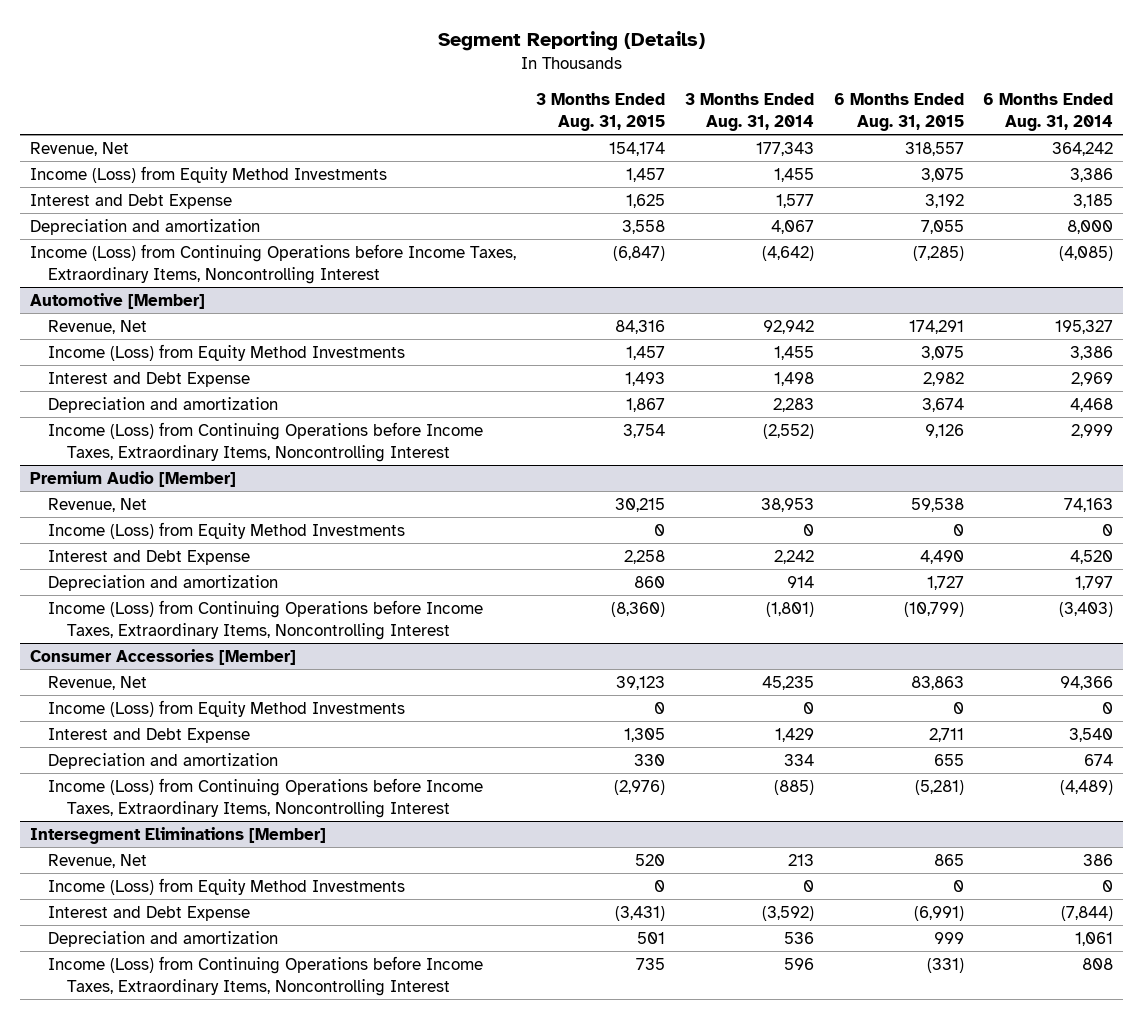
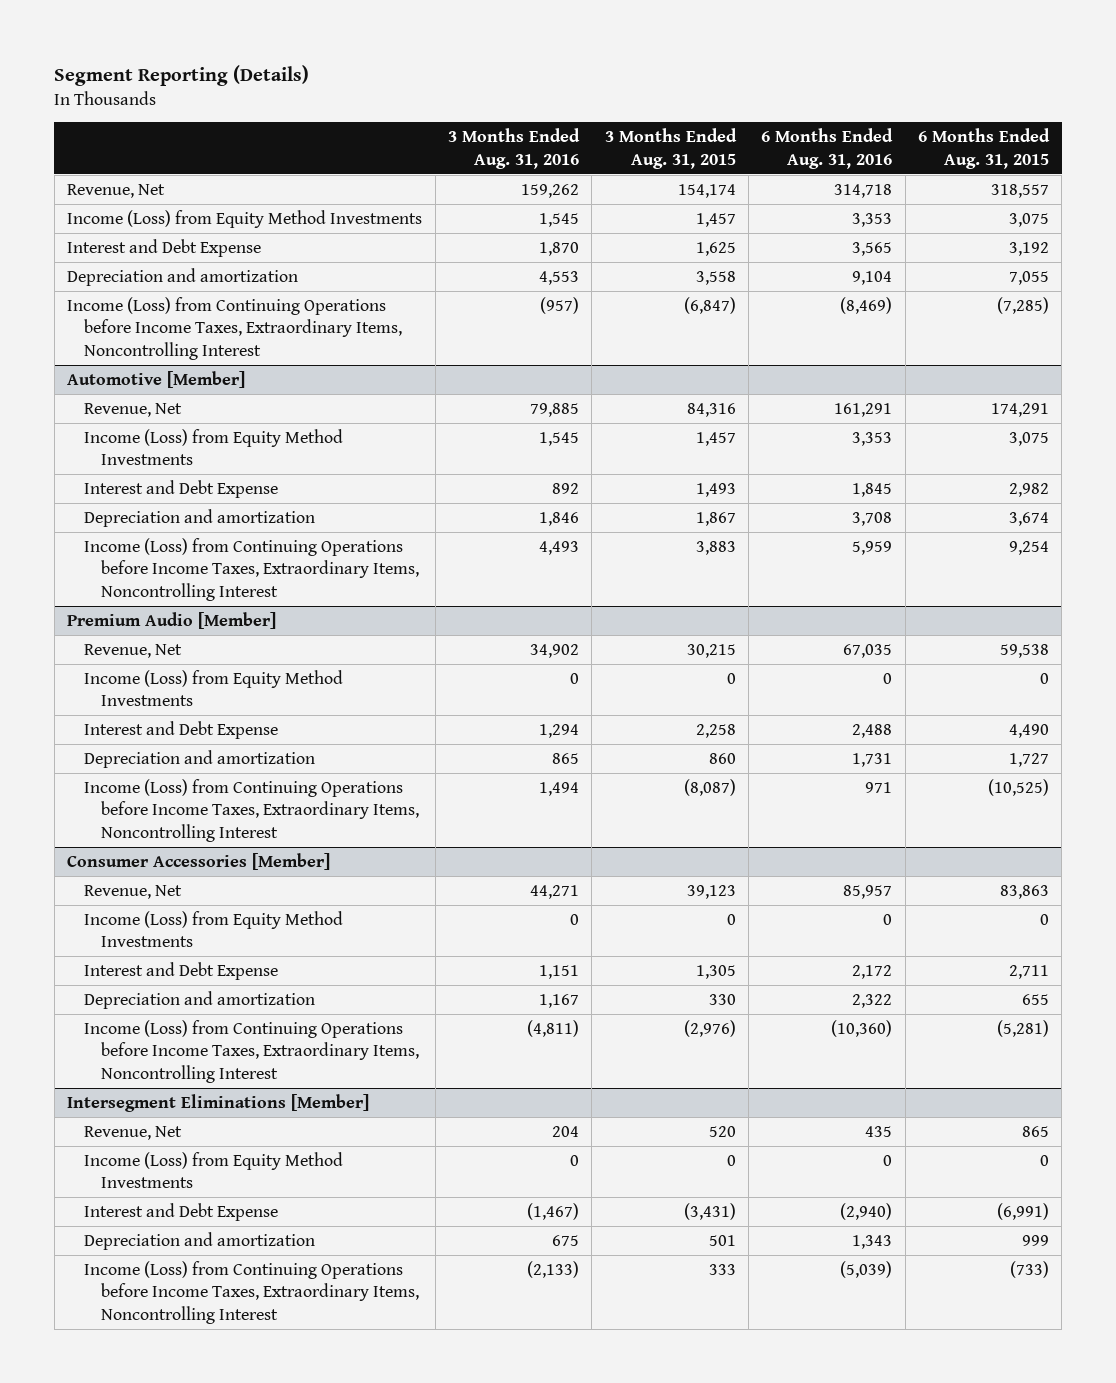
[684,93,814,131] 3 Months Ended Aug. 31, 2014 -> none
[983,93,1114,131] 6 Months Ended Aug. 31, 2014 -> none
none -> [447,128,580,169] 3 Months Ended Aug. 31, 2016
none -> [761,128,894,169] 6 Months Ended Aug. 31, 2016
[622,423,665,438] 3,754 -> [695,540,736,555] 3,883
[924,423,964,438] 9,126 -> [1009,540,1050,555] 9,254
[610,601,665,617] (8,360) -> [683,778,736,796] (8,087)
[903,601,964,617] (10,799) -> [988,778,1050,796] (10,525)
[635,957,665,970] 735 -> [708,1263,736,1275] 333
[926,957,964,973] (331) -> [1010,1260,1050,1278] (733)

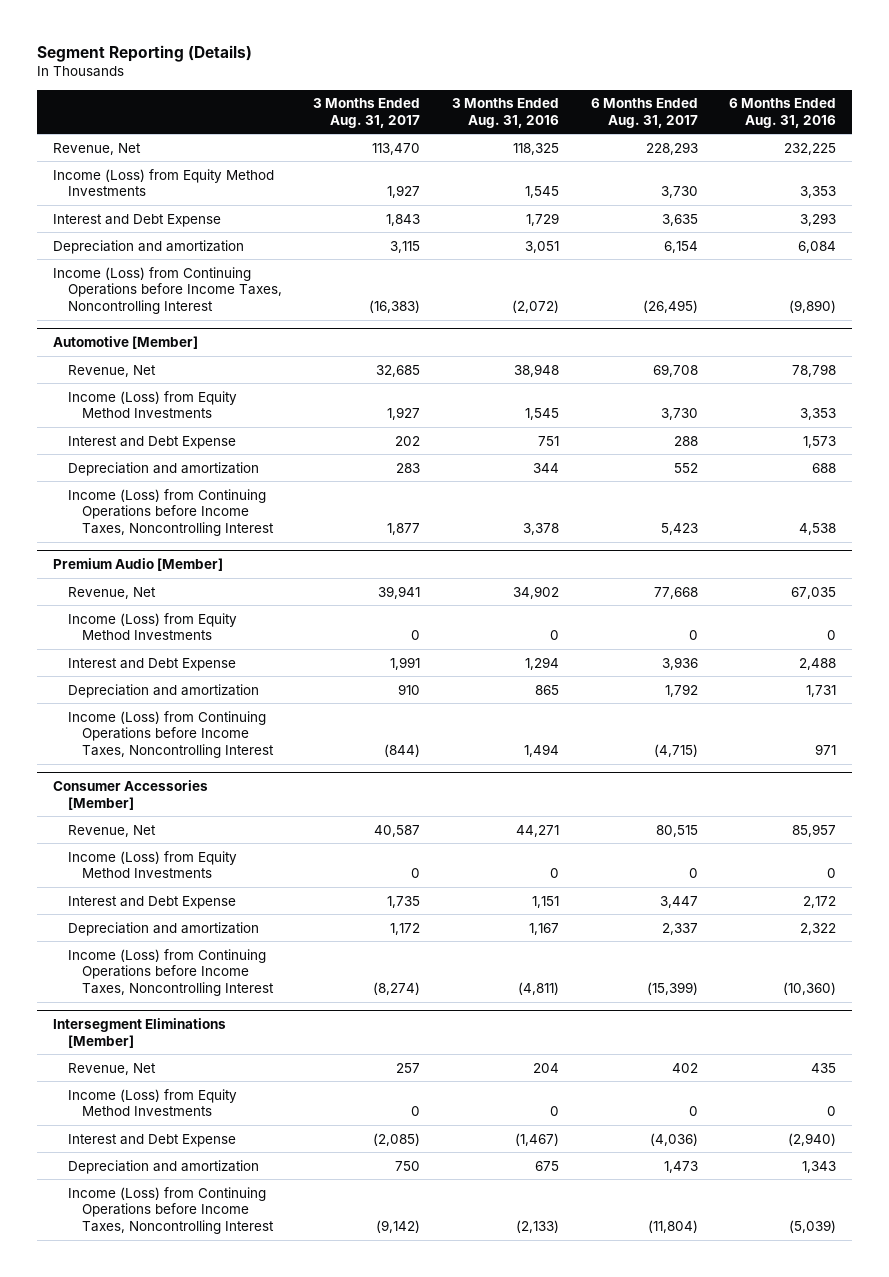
[604,128,737,169] 3 Months Ended Aug. 31, 2015 -> none
[918,128,1051,169] 6 Months Ended Aug. 31, 2015 -> none
none -> [313,98,421,128] 3 Months Ended Aug. 31, 2017
none -> [590,98,698,128] 6 Months Ended Aug. 31, 2017
[520,183,579,198] 159,262 -> [512,142,559,155] 118,325
[834,183,893,198] 314,718 -> [784,142,837,155] 232,225
[538,241,579,256] 1,870 -> [525,212,559,226] 1,729
[852,241,893,256] 3,565 -> [800,212,837,226] 3,293
[538,270,579,285] 4,553 -> [524,240,559,253] 3,051
[852,270,893,285] 9,104 -> [798,240,837,253] 6,084
[67,296,402,360] Income (Loss) from Continuing Operations before Income Taxes, Extraordinary Items, Noncontrolling Interest -> [52,266,282,314] Income (Loss) from Continuing Operations before Income Taxes, Noncontrolling Interest
[539,296,579,314] (957) -> [511,299,559,313] (2,072)
[840,296,893,314] (8,469) -> [789,299,837,313] (9,890)
[529,402,579,417] 79,885 -> [513,363,559,377] 38,948
[834,402,893,417] 161,291 -> [792,363,837,377] 78,798
[551,482,579,494] 892 -> [537,435,559,446] 751
[852,482,893,497] 1,845 -> [803,435,837,448] 1,573
[538,511,579,526] 1,846 -> [532,462,559,473] 344
[852,511,893,526] 3,708 -> [812,462,837,473] 688
[83,537,419,601] Income (Loss) from Continuing Operations before Income Taxes, Extraordinary Items, Noncontrolling Interest -> [67,488,275,536] Income (Loss) from Continuing Operations before Income Taxes, Noncontrolling Interest
[538,540,579,555] 4,493 -> [522,522,559,535] 3,378
[852,540,893,555] 5,959 -> [799,522,837,535] 4,538
[83,778,419,842] Income (Loss) from Continuing Operations before Income Taxes, Extraordinary Items, Noncontrolling Interest -> [67,710,275,758] Income (Loss) from Continuing Operations before Income Taxes, Noncontrolling Interest
[83,1019,419,1083] Income (Loss) from Continuing Operations before Income Taxes, Extraordinary Items, Noncontrolling Interest -> [67,948,275,996] Income (Loss) from Continuing Operations before Income Taxes, Noncontrolling Interest
[83,1260,419,1324] Income (Loss) from Continuing Operations before Income Taxes, Extraordinary Items, Noncontrolling Interest -> [67,1186,275,1234] Income (Loss) from Continuing Operations before Income Taxes, Noncontrolling Interest

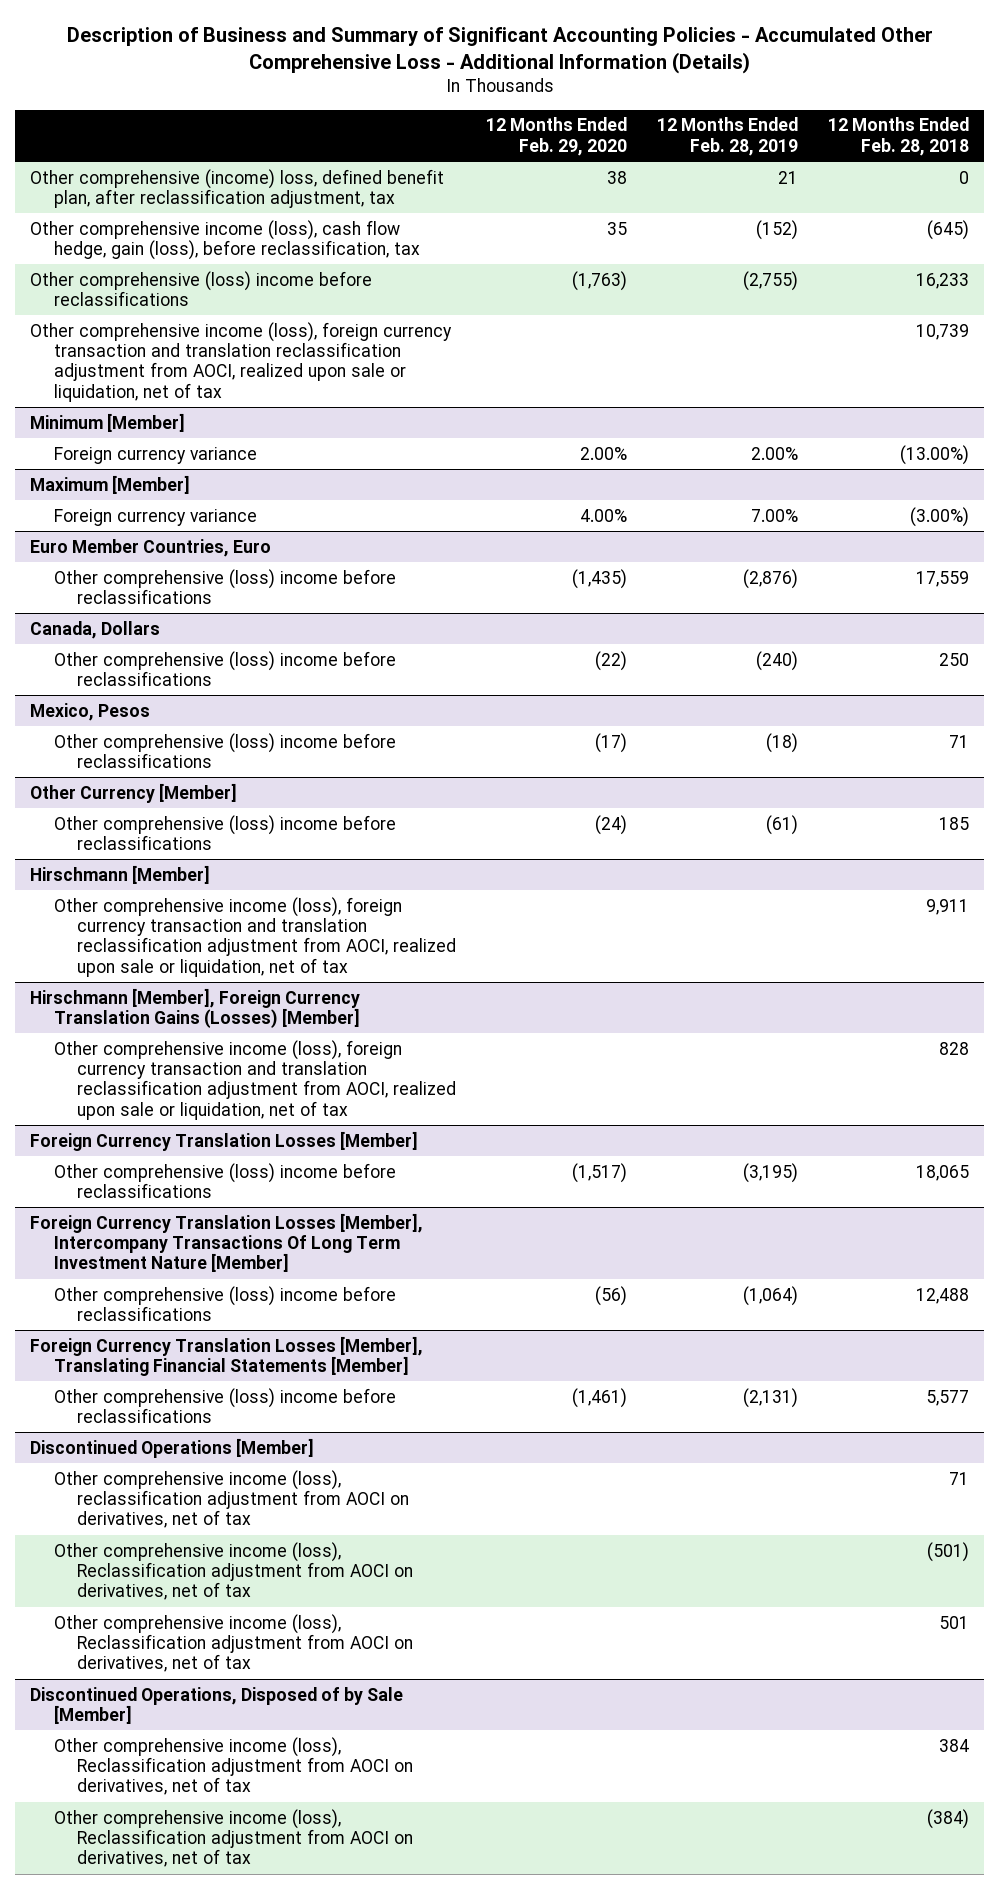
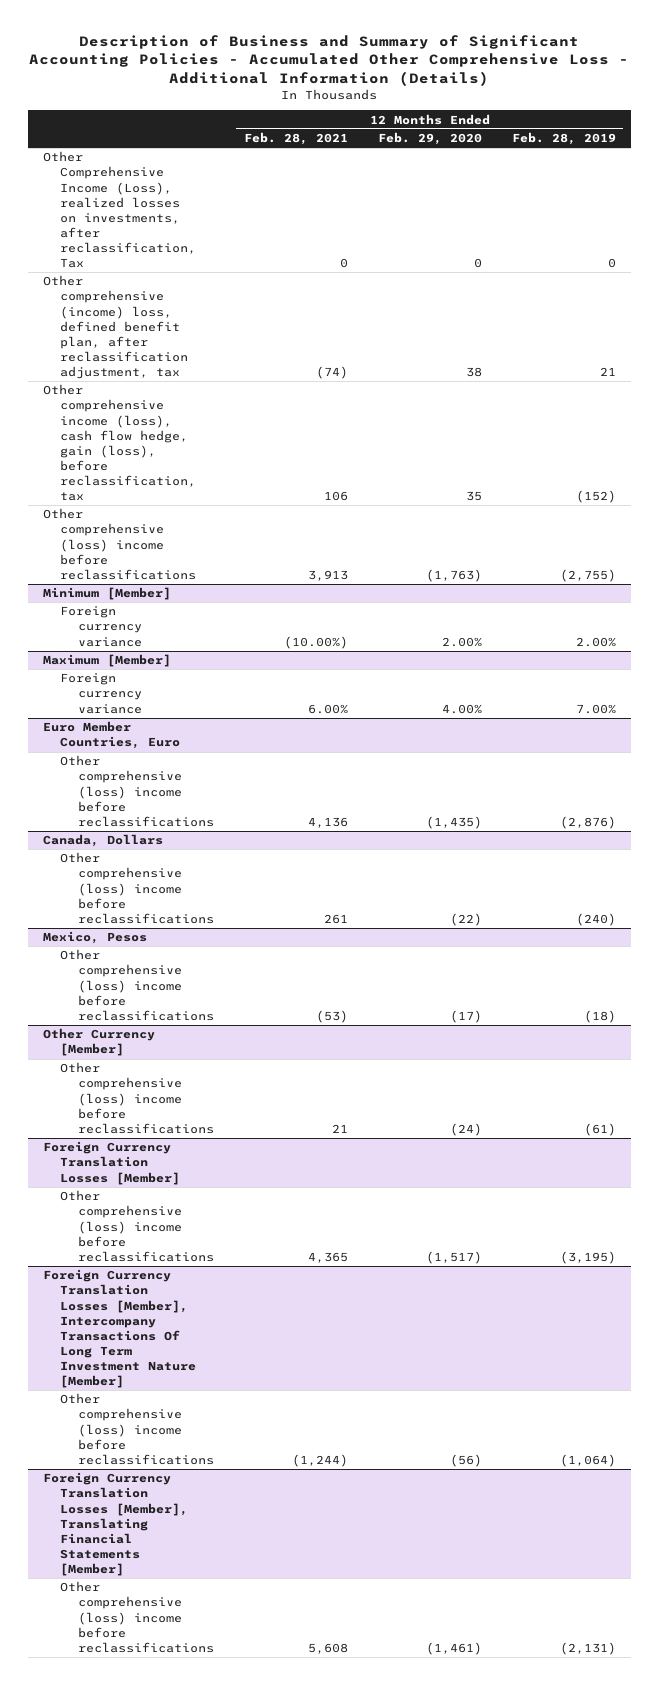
[828,117,970,156] 12 Months Ended Feb. 28, 2018 -> none
none -> [243,131,348,145] Feb. 28, 2021
none -> [42,151,197,269] Other Comprehensive Income (Loss), realized losses on investments, after reclassification, Tax
[30,321,453,402] Other comprehensive income (loss), foreign currency transaction and translation reclassification adjustment from AOCI, realized upon sale or liquidation, net of tax -> none
[30,864,211,884] Hirschmann [Member] -> none
[53,896,457,977] Other comprehensive income (loss), foreign currency transaction and translation reclassification adjustment from AOCI, realized upon sale or liquidation, net of tax -> none
[30,987,361,1028] Hirschmann [Member], Foreign Currency Translation Gains (Losses) [Member] -> none
[53,1039,457,1120] Other comprehensive income (loss), foreign currency transaction and translation reclassification adjustment from AOCI, realized upon sale or liquidation, net of tax -> none
[30,1437,315,1458] Discontinued Operations [Member] -> none
[53,1469,410,1529] Other comprehensive income (loss), reclassification adjustment from AOCI on derivatives, net of tax -> none
[53,1541,414,1601] Other comprehensive income (loss), Reclassification adjustment from AOCI on derivatives, net of tax -> none
[53,1613,414,1673] Other comprehensive income (loss), Reclassification adjustment from AOCI on derivatives, net of tax -> none
[30,1686,404,1724] Discontinued Operations, Disposed of by Sale [Member] -> none
[53,1736,414,1796] Other comprehensive income (loss), Reclassification adjustment from AOCI on derivatives, net of tax -> none
[53,1808,414,1868] Other comprehensive income (loss), Reclassification adjustment from AOCI on derivatives, net of tax -> none

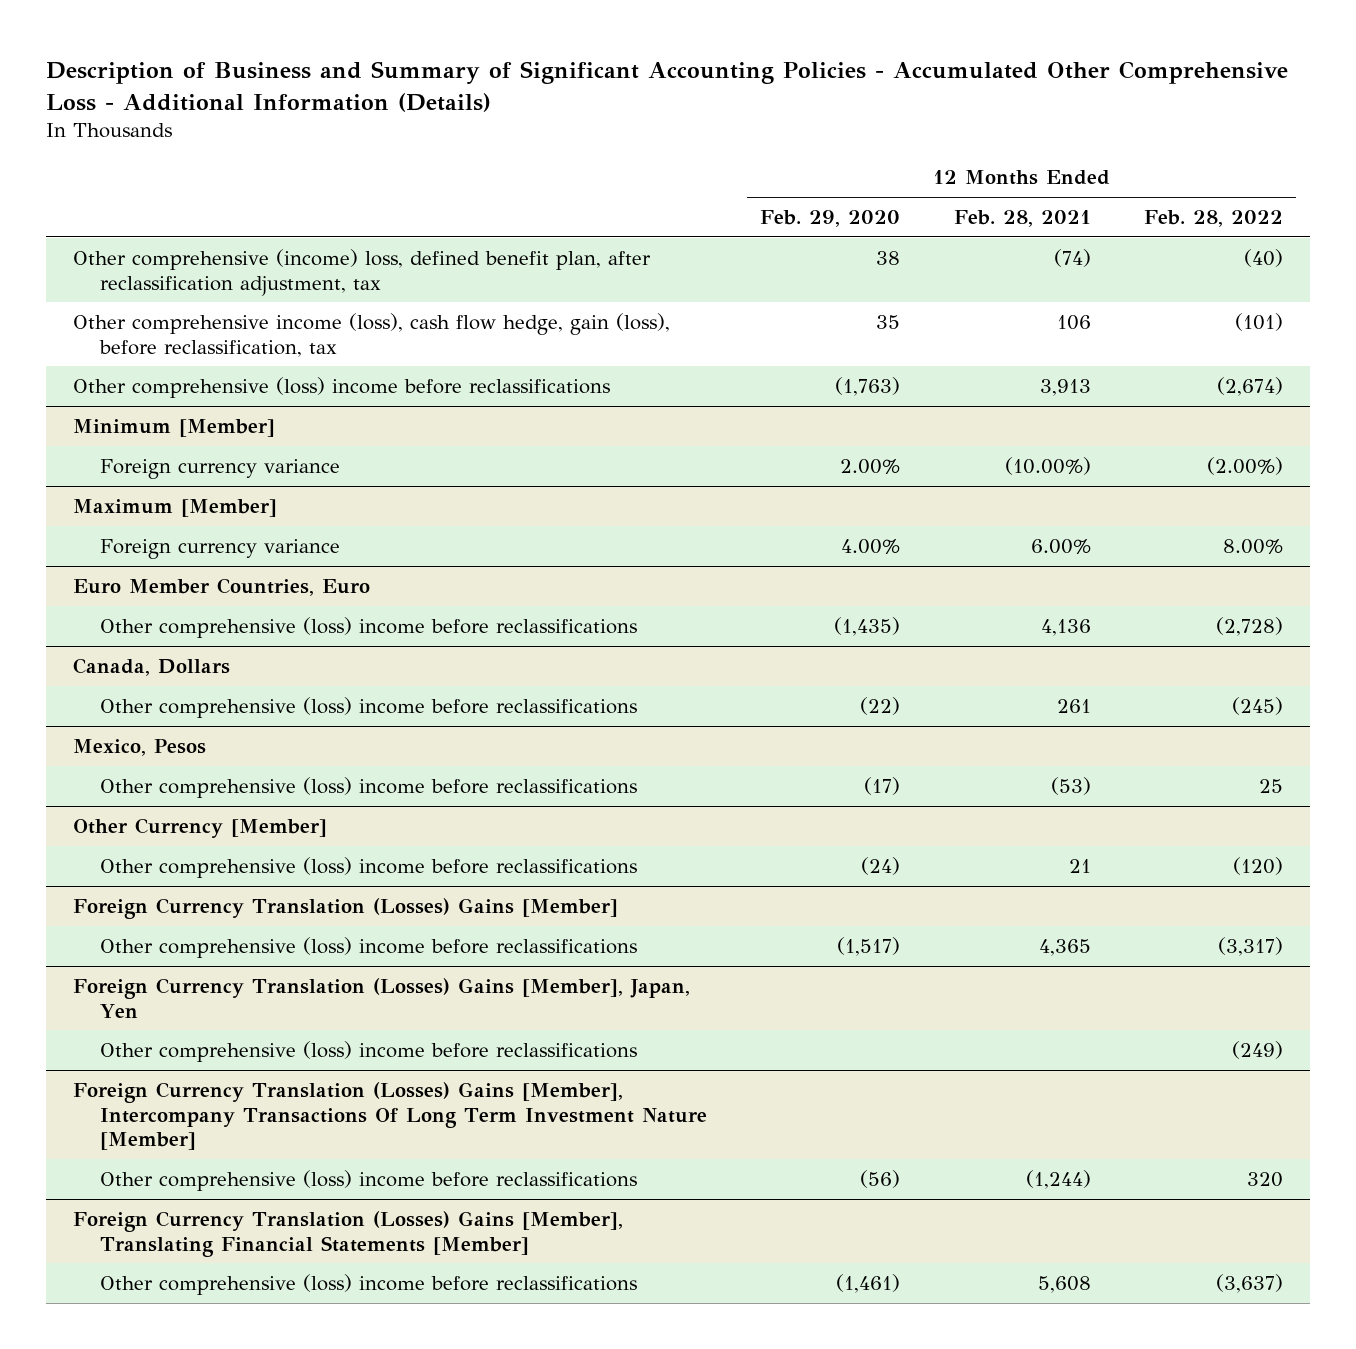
[511,131,616,145] Feb. 28, 2019 -> none
none -> [1143,210,1283,228] Feb. 28, 2022
[42,151,197,269] Other Comprehensive Income (Loss), realized losses on investments, after reclassification, Tax -> none
[42,1141,181,1185] Foreign Currency Translation Losses [Member] -> [73,897,619,919] Foreign Currency Translation (Losses) Gains [Member]
none -> [73,977,691,1018] Foreign Currency Translation (Losses) Gains [Member], Japan, Yen
none -> [100,1040,638,1062] Other comprehensive (loss) income before reclassifications
[42,1269,197,1389] Foreign Currency Translation Losses [Member], Intercompany Transactions Of Long Term Investment Nature [Member] -> [73,1081,708,1151] Foreign Currency Translation (Losses) Gains [Member], Intercompany Transactions Of Long Term Investment Nature [Member]
[42,1472,189,1577] Foreign Currency Translation Losses [Member], Translating Financial Statements [Member] -> [73,1210,624,1257] Foreign Currency Translation (Losses) Gains [Member], Translating Financial Statements [Member]

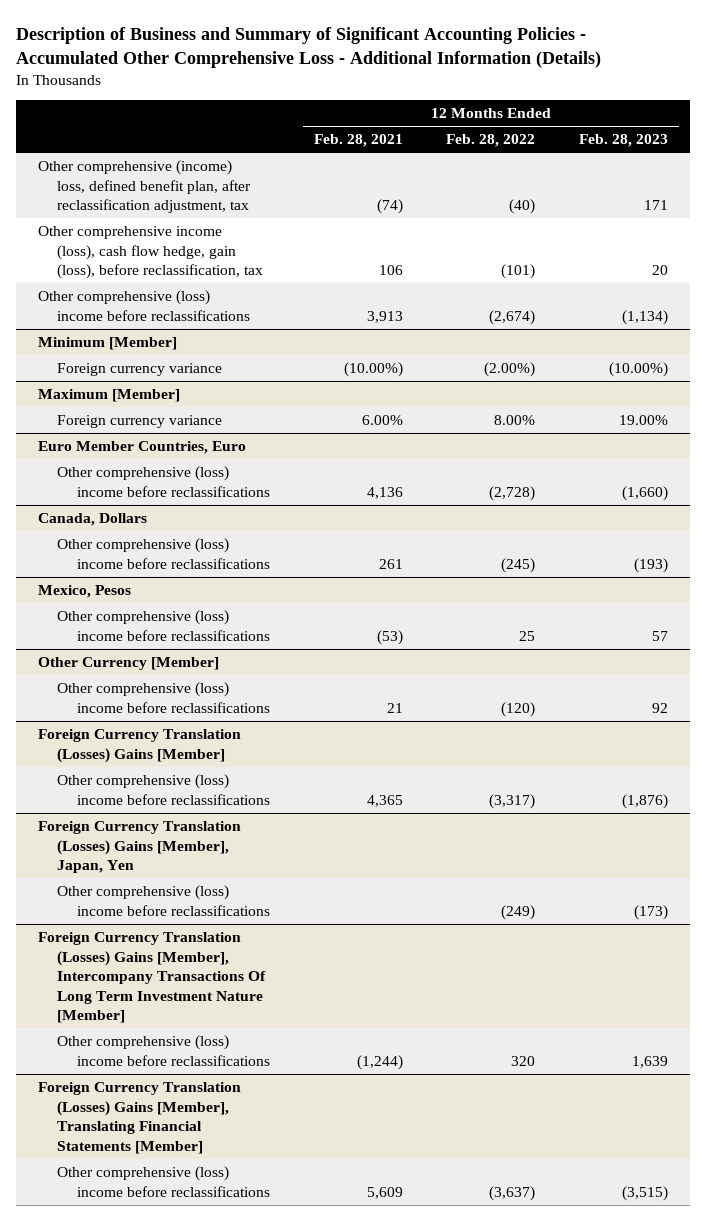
[760,210,901,228] Feb. 29, 2020 -> none
none -> [579,134,669,148] Feb. 28, 2023
[1037,1275,1091,1293] 5,608 -> [366,1186,403,1199] 5,609

